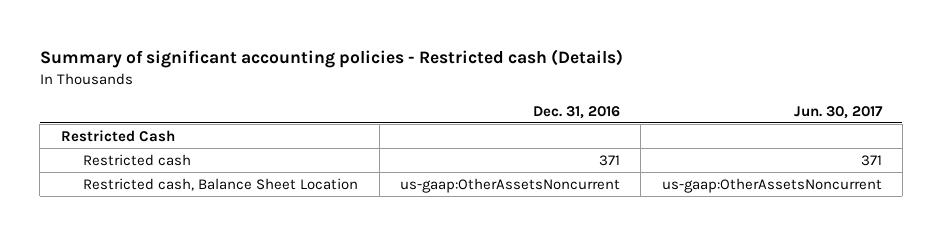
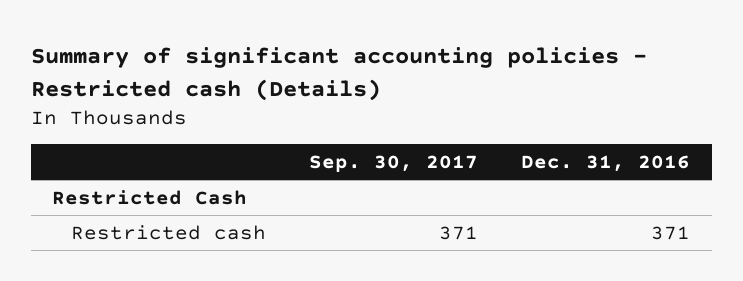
[793,105,883,119] Jun. 30, 2017 -> none
none -> [308,155,478,173] Sep. 30, 2017
[83,177,359,191] Restricted cash, Balance Sheet Location -> none

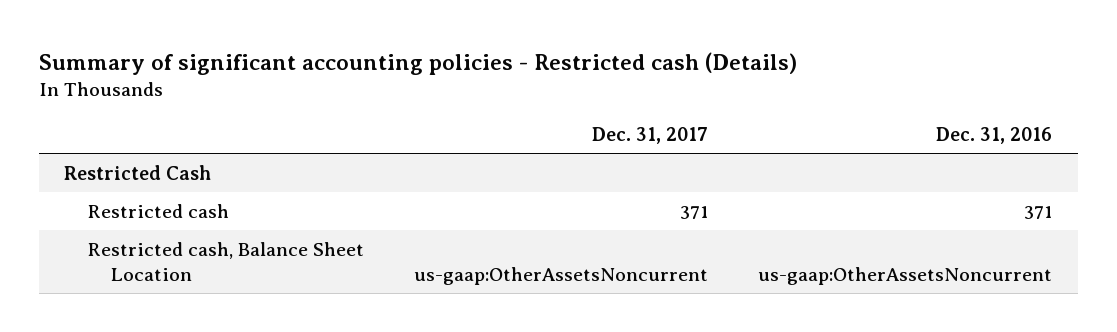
[308,155,478,173] Sep. 30, 2017 -> none
none -> [592,127,709,145] Dec. 31, 2017
none -> [87,241,364,281] Restricted cash, Balance Sheet Location

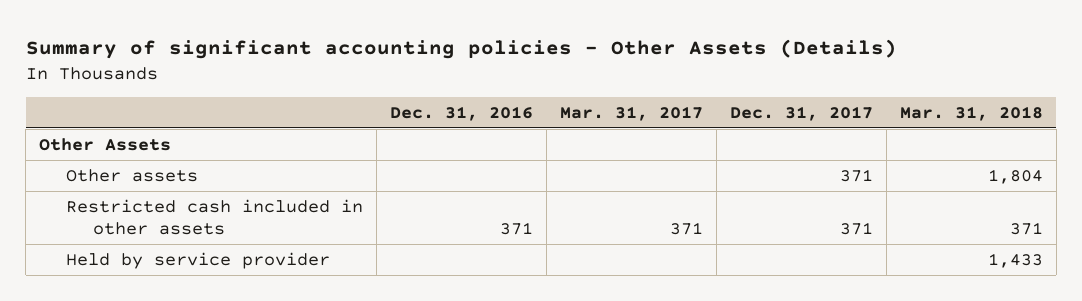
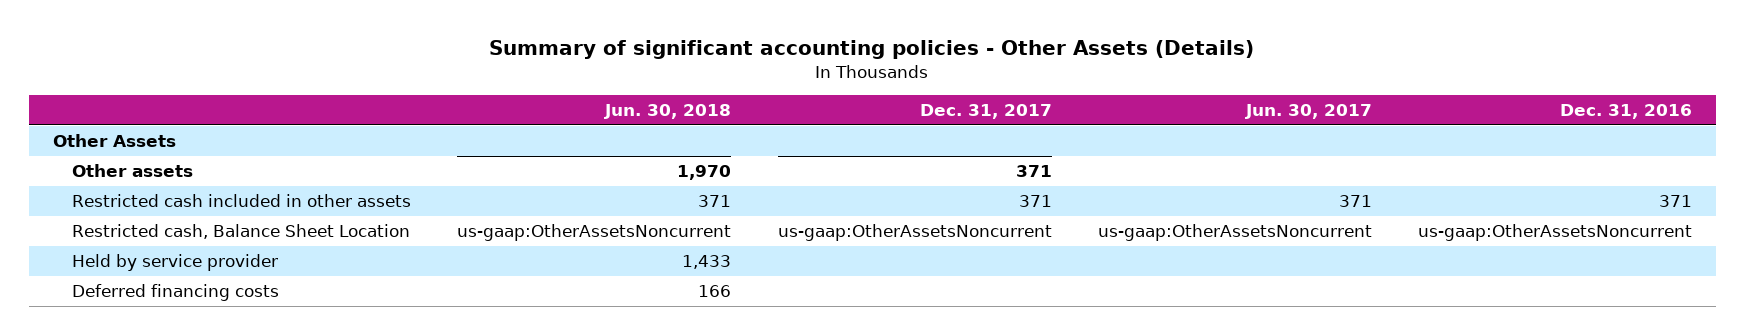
[559,106,703,122] Mar. 31, 2017 -> none
[899,106,1043,122] Mar. 31, 2018 -> none
none -> [604,103,732,119] Jun. 30, 2018
none -> [1245,103,1373,119] Jun. 30, 2017
none -> [71,224,410,240] Restricted cash, Balance Sheet Location
none -> [71,284,279,302] Deferred financing costs

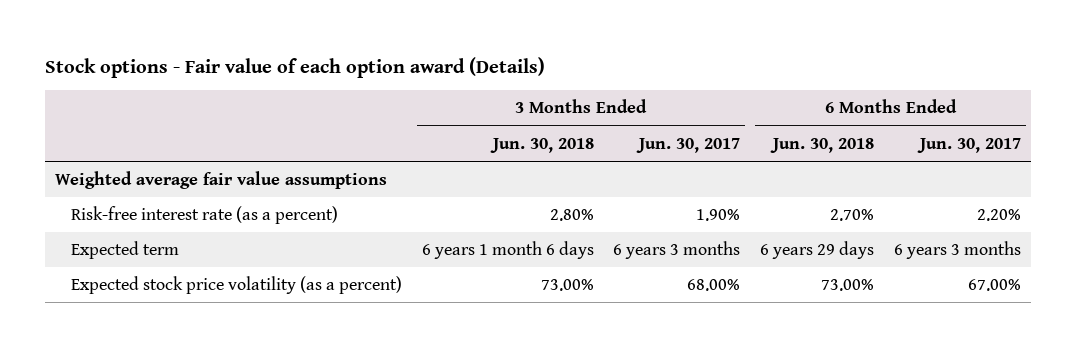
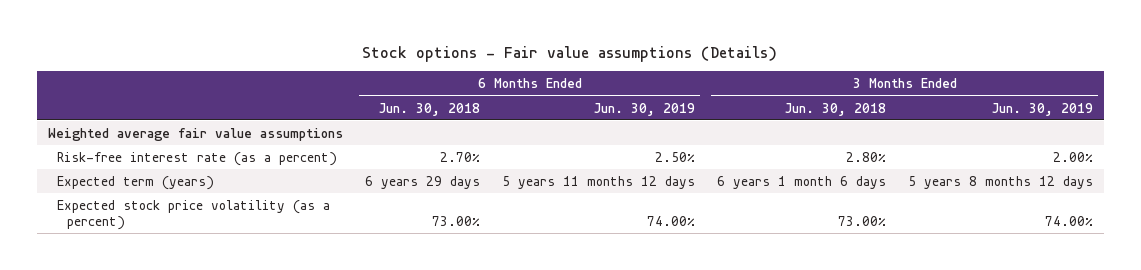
[45,56,546,78] Stock options - Fair value of each option award (Details) -> [362,45,778,62] Stock options - Fair value assumptions (Details)
[636,137,741,153] Jun. 30, 2017 -> none
[917,137,1022,153] Jun. 30, 2017 -> none
none -> [593,102,695,116] Jun. 30, 2019
none -> [991,102,1093,116] Jun. 30, 2019
[70,241,179,260] Expected term -> [57,175,215,190] Expected term (years)

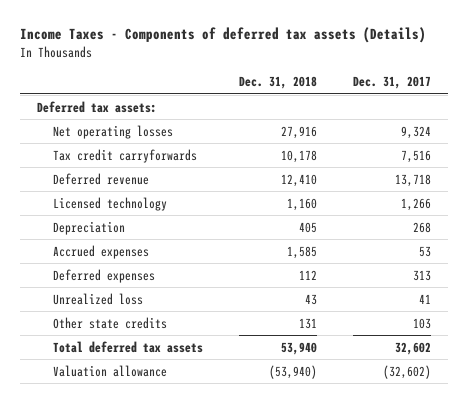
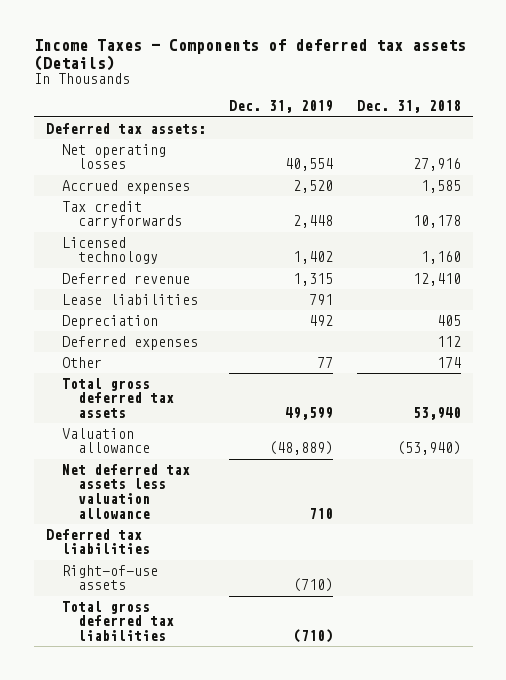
[352,75,431,89] Dec. 31, 2017 -> none
none -> [229,100,334,114] Dec. 31, 2019
[53,244,150,259] Accrued expenses -> [61,179,190,194] Accrued expenses
[53,172,150,185] Deferred revenue -> [61,272,190,284] Deferred revenue
none -> [61,293,198,305] Lease liabilities
[53,292,144,305] Unrealized loss -> none
[53,316,168,329] Other state credits -> none
none -> [61,356,102,368] Other
[53,340,204,353] Total deferred tax assets -> [61,377,174,418] Total gross deferred tax assets
none -> [61,463,190,519] Net deferred tax assets less valuation allowance
none -> [45,528,150,555] Deferred tax liabilities
none -> [61,564,158,591] Right-of-use assets
none -> [61,600,174,641] Total gross deferred tax liabilities

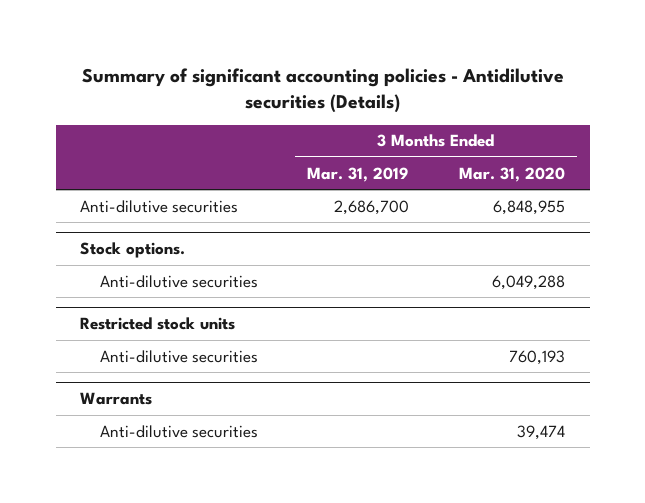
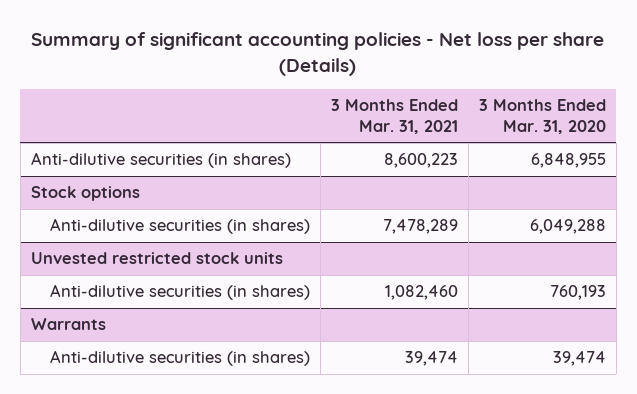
[81,67,564,113] Summary of significant accounting policies - Antidilutive securities (Details) -> [31,32,605,77] Summary of significant accounting policies - Net loss per share (Details)
[307,166,410,182] Mar. 31, 2019 -> none
none -> [330,98,458,134] 3 Months Ended Mar. 31, 2021
[80,199,239,213] Anti-dilutive securities -> [30,152,291,169] Anti-dilutive securities (in shares)
[80,242,186,259] Stock options. -> [30,186,140,202] Stock options
[99,274,258,288] Anti-dilutive securities -> [50,218,311,235] Anti-dilutive securities (in shares)
[80,317,236,331] Restricted stock units -> [30,252,283,265] Unvested restricted stock units
[99,349,258,363] Anti-dilutive securities -> [50,284,311,301] Anti-dilutive securities (in shares)
[99,424,258,438] Anti-dilutive securities -> [50,350,311,367] Anti-dilutive securities (in shares)

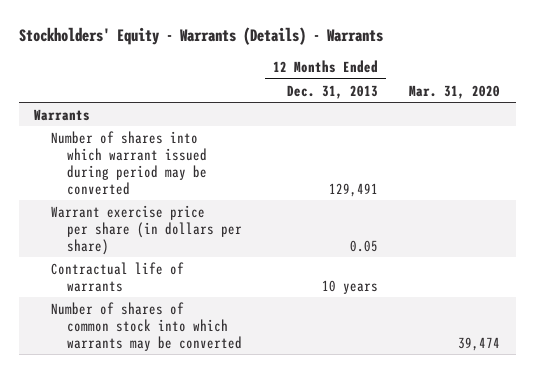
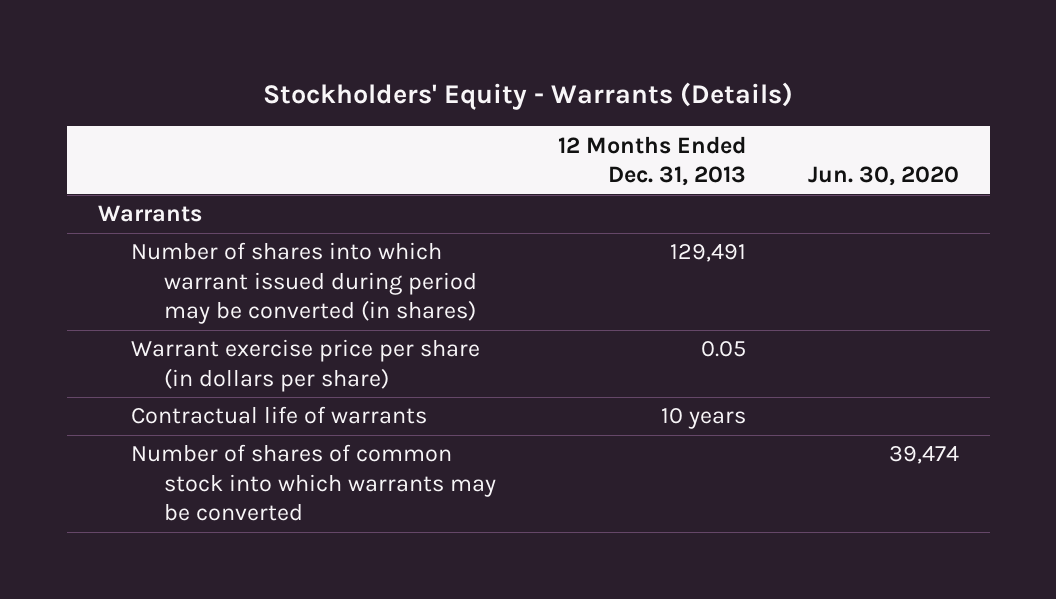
[18,27,383,46] Stockholders' Equity - Warrants (Details) - Warrants -> [263,81,794,110] Stockholders' Equity - Warrants (Details)
[409,84,501,99] Mar. 31, 2020 -> none
none -> [807,166,959,187] Jun. 30, 2020
[50,130,207,195] Number of shares into which warrant issued during period may be converted -> [130,242,478,325] Number of shares into which warrant issued during period may be converted (in shares)

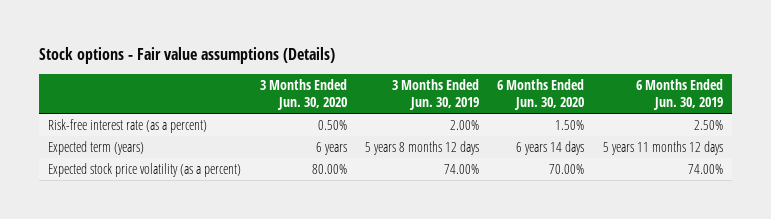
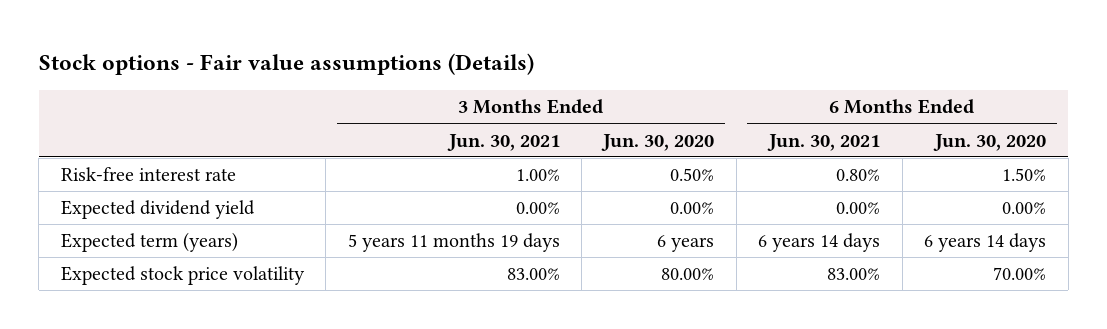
[391,78,479,111] 3 Months Ended Jun. 30, 2019 -> none
[635,78,723,111] 6 Months Ended Jun. 30, 2019 -> none
none -> [446,133,560,151] Jun. 30, 2021
none -> [767,133,881,151] Jun. 30, 2021
[48,118,208,133] Risk-free interest rate (as a percent) -> [60,167,236,182] Risk-free interest rate
none -> [60,200,255,220] Expected dividend yield
[48,162,242,177] Expected stock price volatility (as a percent) -> [60,266,305,286] Expected stock price volatility

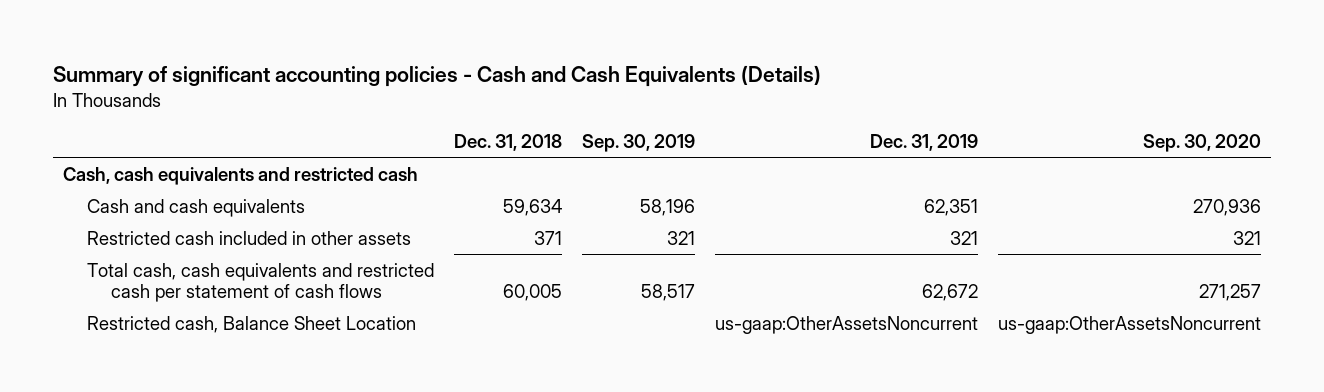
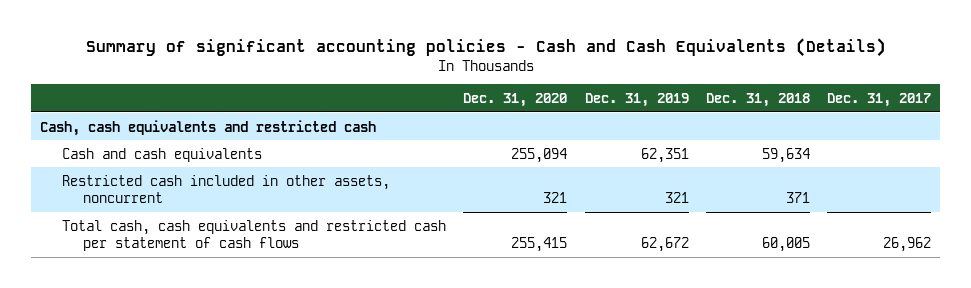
[581,133,695,152] Sep. 30, 2019 -> none
[1142,133,1261,152] Sep. 30, 2020 -> none
none -> [463,92,568,107] Dec. 31, 2020
none -> [827,92,932,107] Dec. 31, 2017
[87,230,412,245] Restricted cash included in other assets -> [61,174,390,203] Restricted cash included in other assets, noncurrent
[87,315,417,333] Restricted cash, Balance Sheet Location -> none

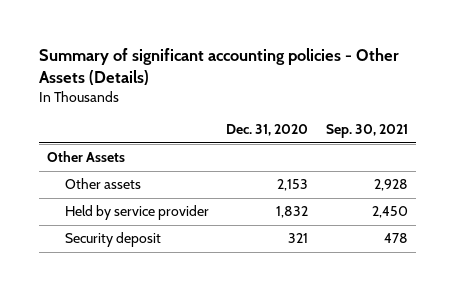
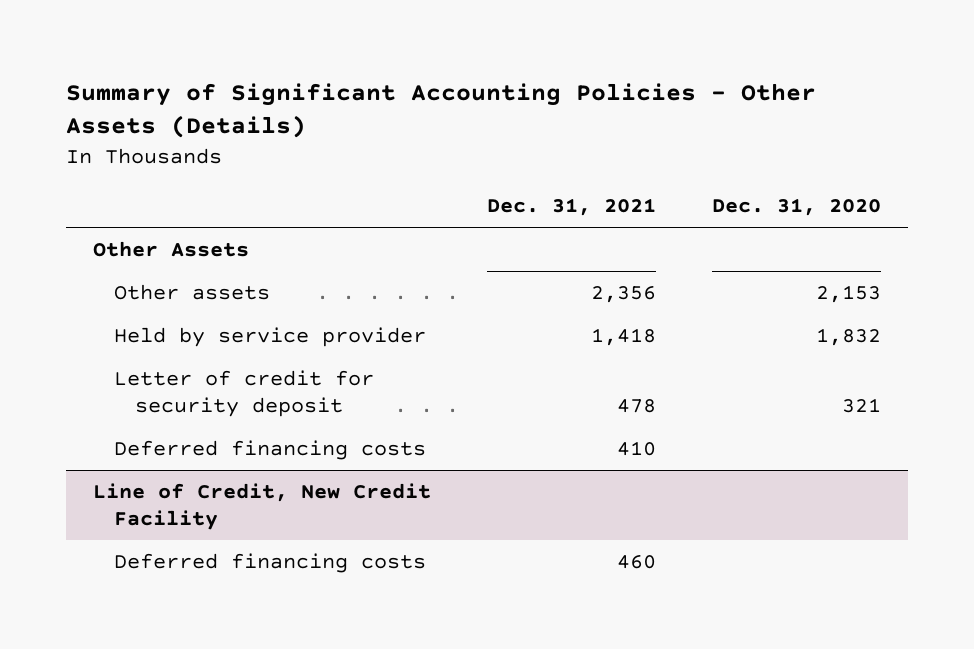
[38,47,399,85] Summary of significant accounting policies - Other Assets (Details) -> [65,82,816,139] Summary of Significant Accounting Policies - Other Assets (Details)
[325,124,408,139] Sep. 30, 2021 -> none
none -> [487,198,657,217] Dec. 31, 2021
[64,232,161,248] Security deposit -> [114,369,375,418] Letter of credit for security deposit
none -> [114,439,427,460] Deferred financing costs
none -> [93,482,432,531] Line of Credit, New Credit Facility
none -> [114,552,427,573] Deferred financing costs

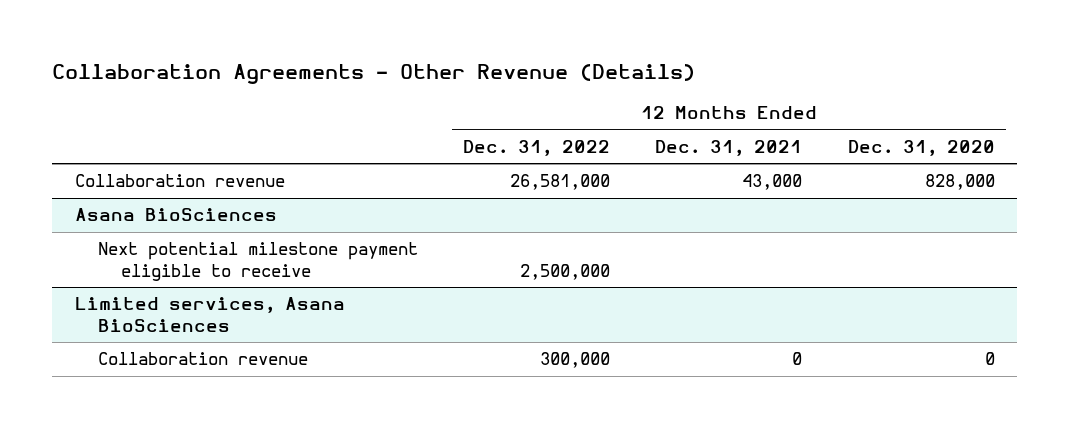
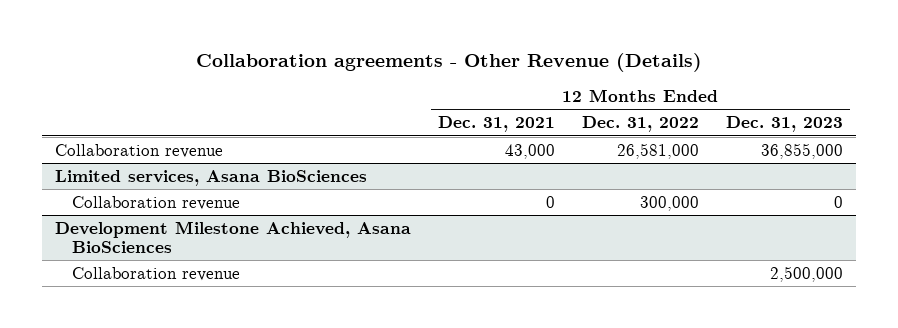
[52,63,696,84] Collaboration Agreements - Other Revenue (Details) -> [195,53,702,73] Collaboration agreements - Other Revenue (Details)
[847,139,995,156] Dec. 31, 2020 -> none
none -> [725,116,843,133] Dec. 31, 2023
[74,208,277,222] Asana BioSciences -> none
[97,242,418,281] Next potential milestone payment eligible to receive -> none
none -> [55,220,412,253] Development Milestone Achieved, Asana BioSciences
none -> [71,266,240,281] Collaboration revenue

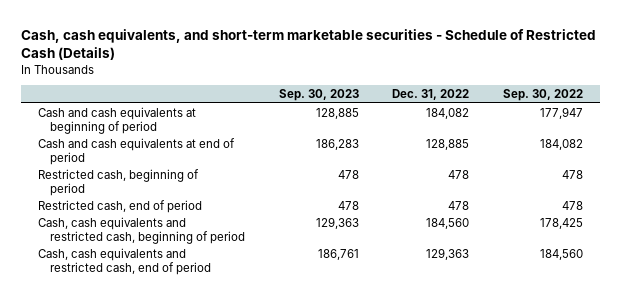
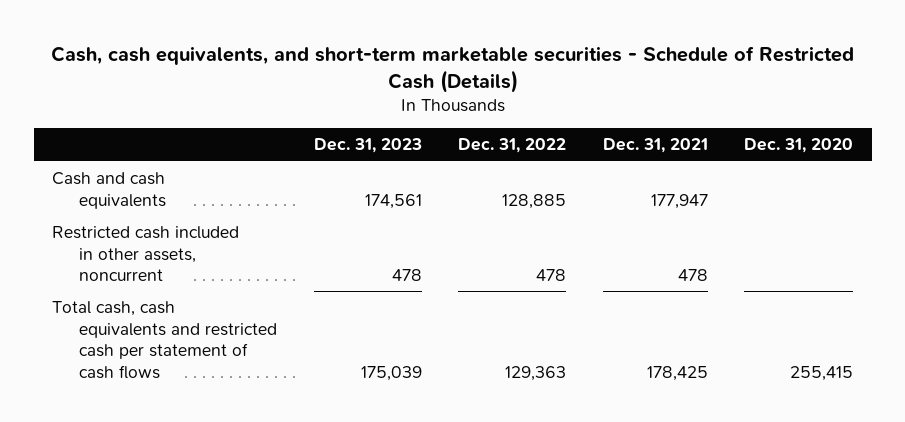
[278,89,359,102] Sep. 30, 2023 -> none
[502,89,583,102] Sep. 30, 2022 -> none
none -> [313,138,422,154] Dec. 31, 2023
none -> [602,138,708,154] Dec. 31, 2021
none -> [744,138,854,154] Dec. 31, 2020
[38,137,236,165] Cash and cash equivalents at end of period -> none
[38,199,203,213] Restricted cash, end of period -> none
[38,247,211,275] Cash, cash equivalents and restricted cash, end of period -> none
[38,106,197,134] Cash and cash equivalents at beginning of period -> [51,172,167,209] Cash and cash equivalents
[426,107,470,119] 184,082 -> [502,193,567,209] 128,885
[38,168,200,196] Restricted cash, beginning of period -> [51,226,239,282] Restricted cash included in other assets, noncurrent
[38,216,245,244] Cash, cash equivalents and restricted cash, beginning of period -> [51,301,278,379] Total cash, cash equivalents and restricted cash per statement of cash flows
[426,217,470,229] 184,560 -> [505,365,567,381] 129,363

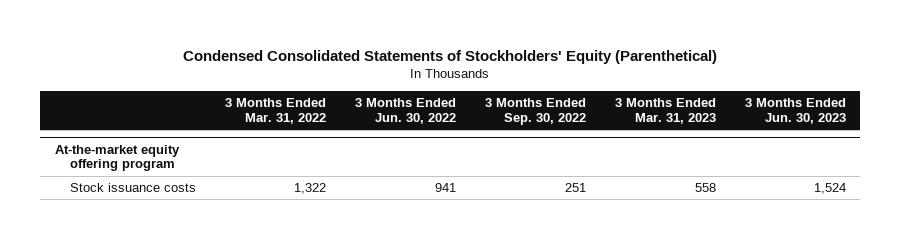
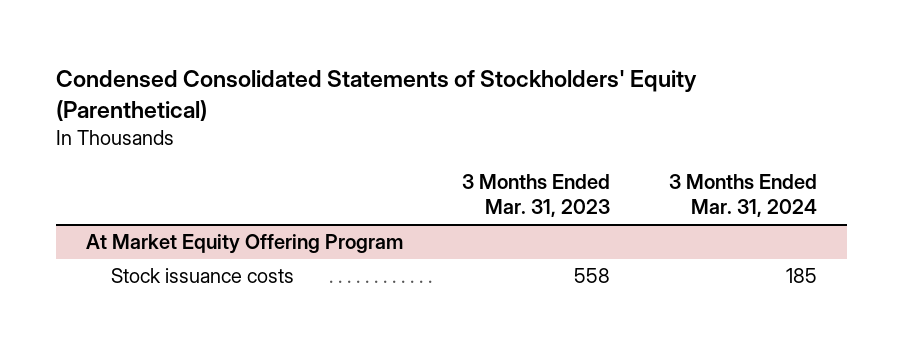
[225,98,327,125] 3 Months Ended Mar. 31, 2022 -> none
[355,98,457,125] 3 Months Ended Jun. 30, 2022 -> none
[484,98,586,126] 3 Months Ended Sep. 30, 2022 -> none
[744,98,846,125] 3 Months Ended Jun. 30, 2023 -> none
none -> [669,173,818,218] 3 Months Ended Mar. 31, 2024
[54,144,180,172] At-the-market equity offering program -> [85,234,403,255] At Market Equity Offering Program

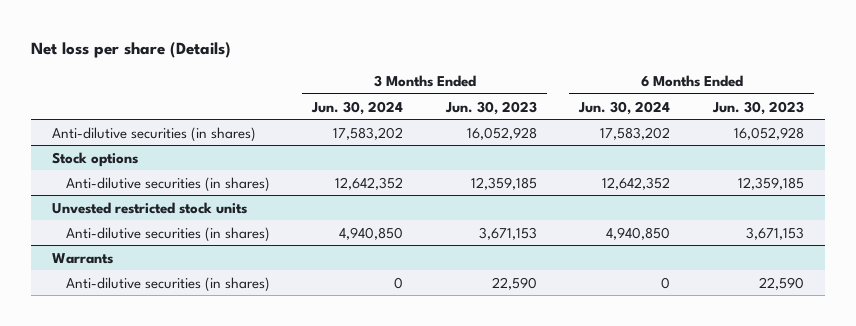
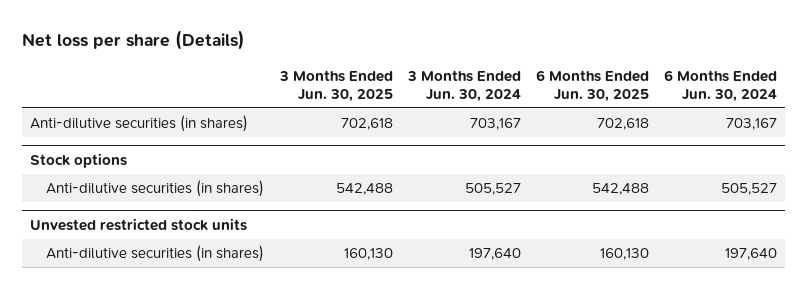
[444,100,537,115] Jun. 30, 2023 -> none
[711,100,804,115] Jun. 30, 2023 -> none
none -> [278,69,393,102] 3 Months Ended Jun. 30, 2025
none -> [536,69,650,102] 6 Months Ended Jun. 30, 2025
[333,126,404,140] 17,583,202 -> [469,118,521,131] 703,167
[600,126,671,140] 17,583,202 -> [726,118,778,131] 703,167
[335,176,404,190] 12,642,352 -> [464,183,521,196] 505,527
[602,176,671,190] 12,642,352 -> [721,183,778,196] 505,527
[52,252,114,264] Warrants -> none
[65,276,270,292] Anti-dilutive securities (in shares) -> none
[339,226,404,240] 4,940,850 -> [468,248,521,261] 197,640
[606,226,671,240] 4,940,850 -> [725,248,778,261] 197,640

